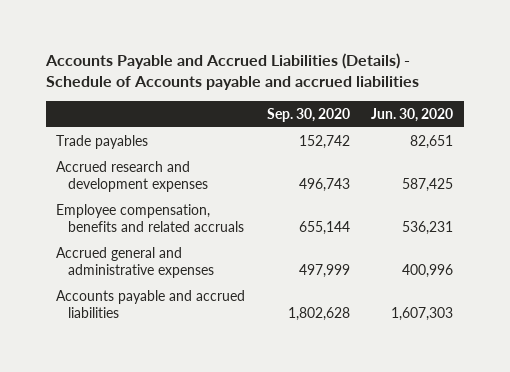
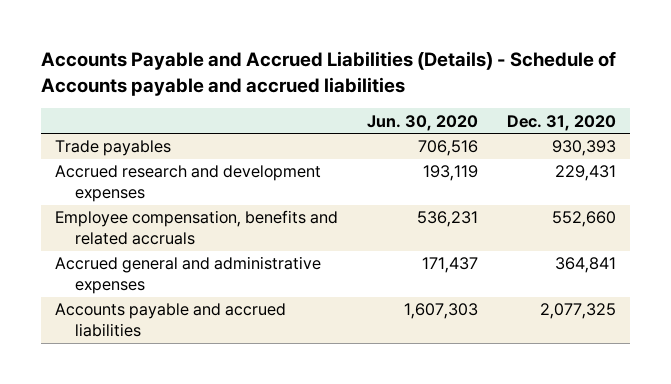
[266,107,350,122] Sep. 30, 2020 -> none
none -> [506,114,616,131] Dec. 31, 2020
[410,134,454,149] 82,651 -> [417,140,478,157] 706,516
[402,177,454,192] 587,425 -> [422,165,478,182] 193,119
[402,263,454,278] 400,996 -> [421,257,478,274] 171,437

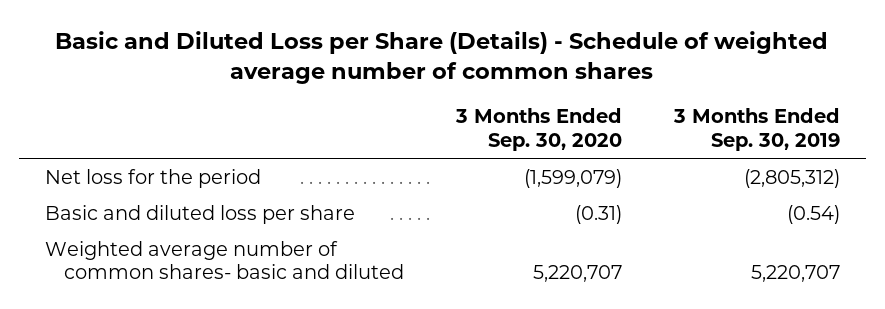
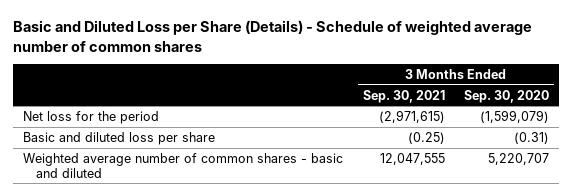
[672,108,840,152] 3 Months Ended Sep. 30, 2019 -> none
none -> [362,89,445,103] Sep. 30, 2021
[45,240,404,280] Weighted average number of common shares- basic and diluted -> [22,152,343,178] Weighted average number of common shares - basic and diluted

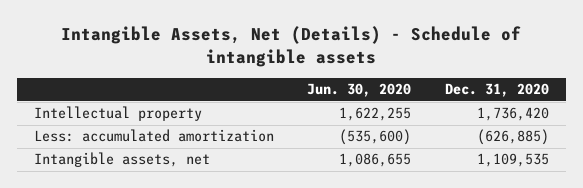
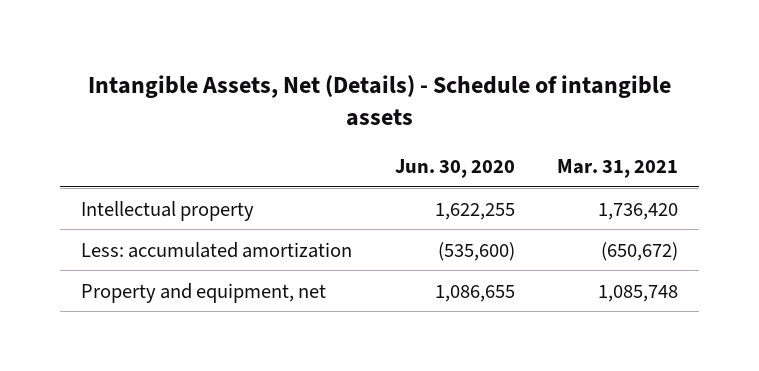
[444,83,549,98] Dec. 31, 2020 -> none
none -> [556,158,678,178] Mar. 31, 2021
[34,152,211,168] Intangible assets, net -> [81,282,327,303] Property and equipment, net

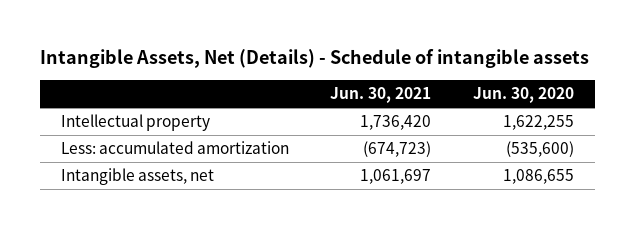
[556,158,678,178] Mar. 31, 2021 -> none
none -> [330,87,432,104] Jun. 30, 2021
[81,282,327,303] Property and equipment, net -> [60,168,214,186] Intangible assets, net

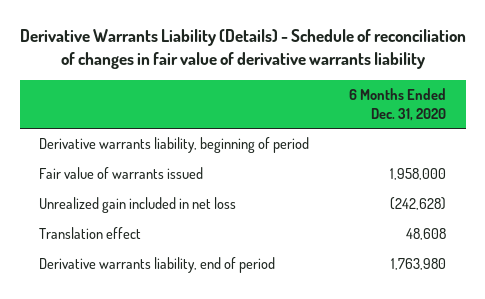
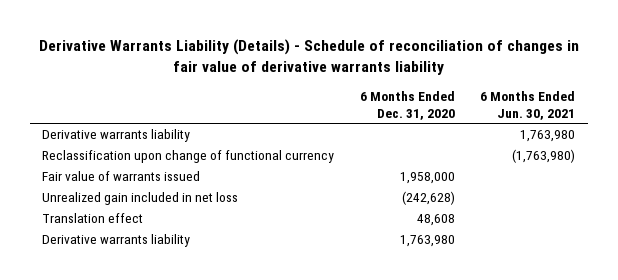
none -> [480,90,576,120] 6 Months Ended Jun. 30, 2021
[39,137,310,154] Derivative warrants liability, beginning of period -> [42,129,191,143] Derivative warrants liability
none -> [42,150,335,164] Reclassification upon change of functional currency
[39,257,276,274] Derivative warrants liability, end of period -> [42,234,191,248] Derivative warrants liability

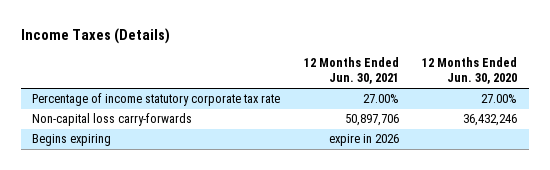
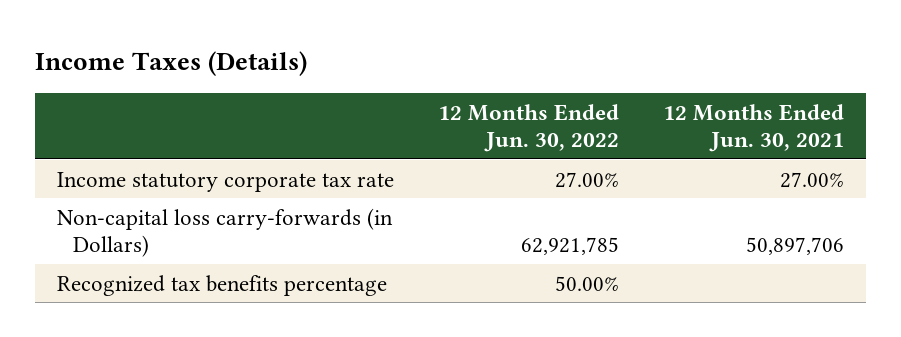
[422,56,518,85] 12 Months Ended Jun. 30, 2020 -> none
none -> [438,103,620,153] 12 Months Ended Jun. 30, 2022
[32,134,112,147] Begins expiring -> none
[32,93,281,107] Percentage of income statutory corporate tax rate -> [56,171,394,192] Income statutory corporate tax rate
[32,113,193,127] Non-capital loss carry-forwards -> [56,207,393,257] Non-capital loss carry-forwards (in Dollars)
none -> [56,274,387,296] Recognized tax benefits percentage

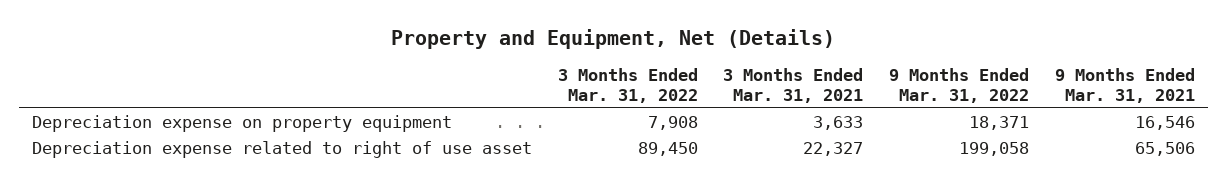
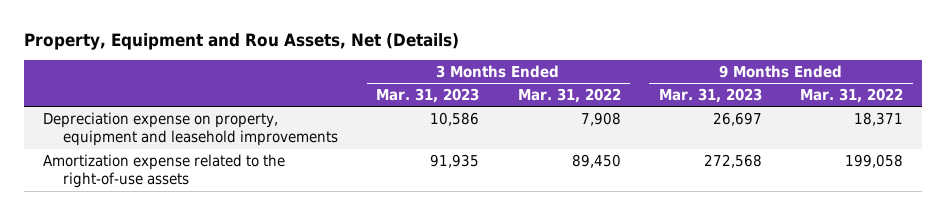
[391,28,836,49] Property and Equipment, Net (Details) -> [23,32,459,50] Property, Equipment and Rou Assets, Net (Details)
[723,67,864,104] 3 Months Ended Mar. 31, 2021 -> none
[1055,67,1196,104] 9 Months Ended Mar. 31, 2021 -> none
none -> [376,87,480,103] Mar. 31, 2023
none -> [658,87,762,103] Mar. 31, 2023
[31,115,452,133] Depreciation expense on property equipment -> [42,111,339,147] Depreciation expense on property, equipment and leasehold improvements
[31,141,532,159] Depreciation expense related to right of use asset -> [42,153,285,189] Amortization expense related to the right-of-use assets

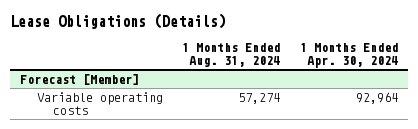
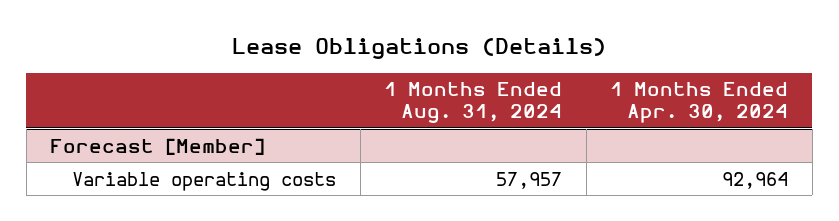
[238,93,281,105] 57,274 -> [496,171,563,189] 57,957

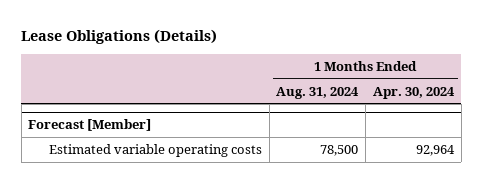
[72,171,337,191] Variable operating costs -> [48,144,262,158] Estimated variable operating costs
[496,171,563,189] 57,957 -> [320,145,359,157] 78,500

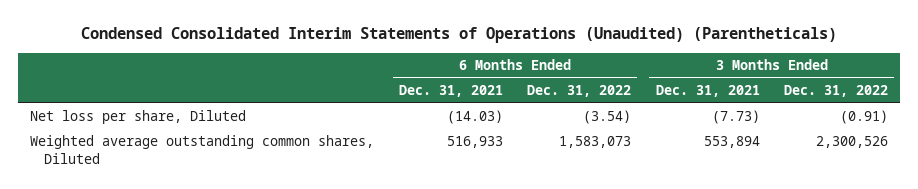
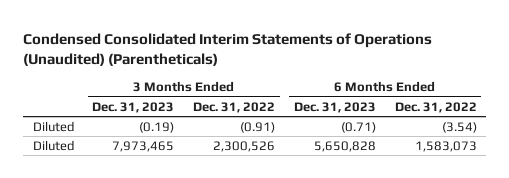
[398,85,503,98] Dec. 31, 2021 -> none
[655,85,760,98] Dec. 31, 2021 -> none
none -> [92,101,175,113] Dec. 31, 2023
none -> [293,101,376,113] Dec. 31, 2023
[30,110,247,125] Net loss per share, Diluted -> [32,121,74,133] Diluted
[30,135,375,164] Weighted average outstanding common shares, Diluted -> [32,140,74,152] Diluted

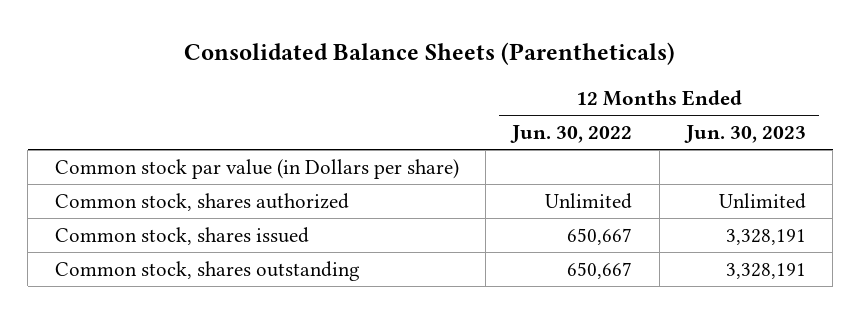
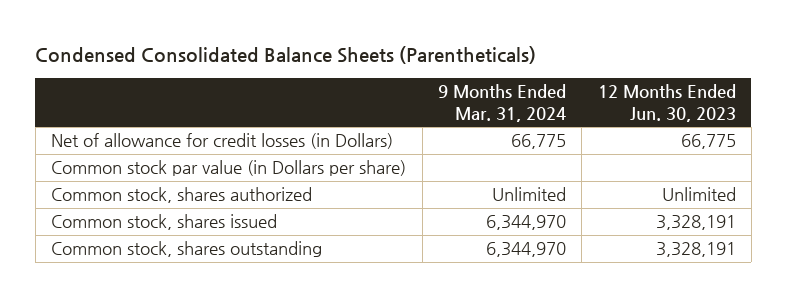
[184,42,676,66] Consolidated Balance Sheets (Parentheticals) -> [35,46,537,65] Condensed Consolidated Balance Sheets (Parentheticals)
[510,125,633,144] Jun. 30, 2022 -> none
none -> [437,84,566,122] 9 Months Ended Mar. 31, 2024
none -> [51,133,394,150] Net of allowance for credit losses (in Dollars)

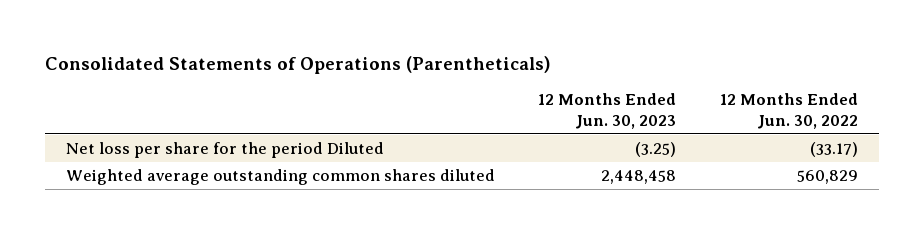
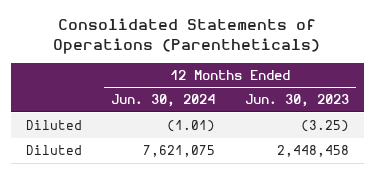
[719,93,858,129] 12 Months Ended Jun. 30, 2022 -> none
none -> [111,94,216,108] Jun. 30, 2024
[66,142,385,159] Net loss per share for the period Diluted -> [25,120,82,131] Diluted
[66,169,496,186] Weighted average outstanding common shares diluted -> [25,145,82,156] Diluted

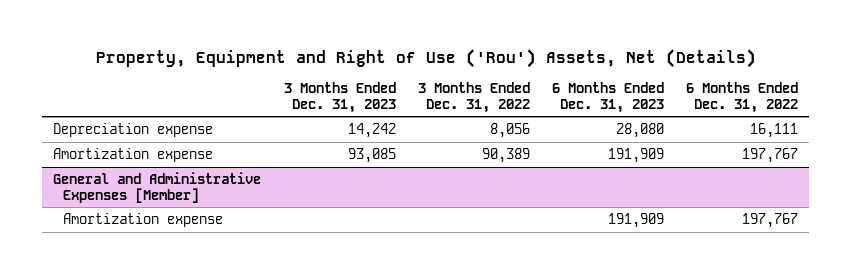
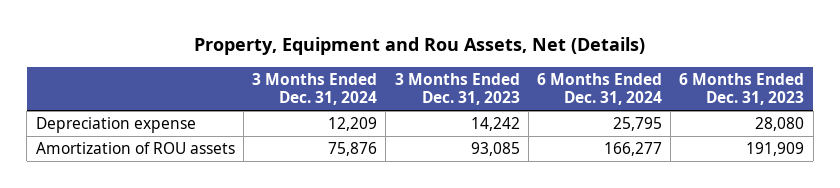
[95,48,756,68] Property, Equipment and Right of Use ('Rou') Assets, Net (Details) -> [194,37,646,56] Property, Equipment and Rou Assets, Net (Details)
[417,81,530,113] 3 Months Ended Dec. 31, 2022 -> none
[686,81,799,113] 6 Months Ended Dec. 31, 2022 -> none
none -> [252,72,378,106] 3 Months Ended Dec. 31, 2024
none -> [537,72,663,106] 6 Months Ended Dec. 31, 2024
[53,171,262,203] General and Administrative Expenses [Member] -> none
[62,212,223,227] Amortization expense -> none
[53,147,214,162] Amortization expense -> [35,142,235,155] Amortization of ROU assets

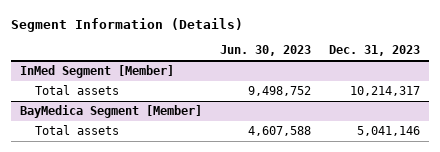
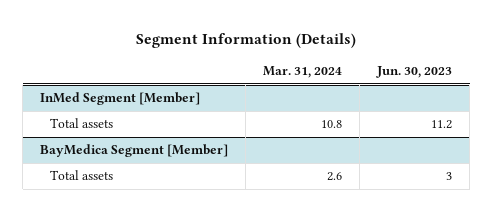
[329,45,421,57] Dec. 31, 2023 -> none
none -> [263,65,343,78] Mar. 31, 2024
[248,86,312,97] 9,498,752 -> [431,120,453,130] 11.2
[248,126,312,137] 4,607,588 -> [446,172,453,181] 3

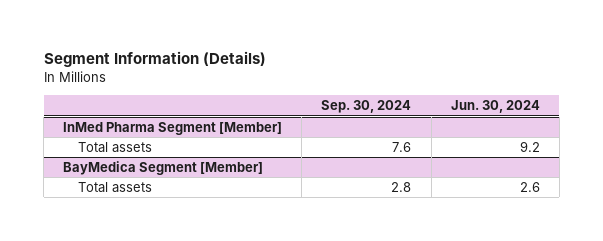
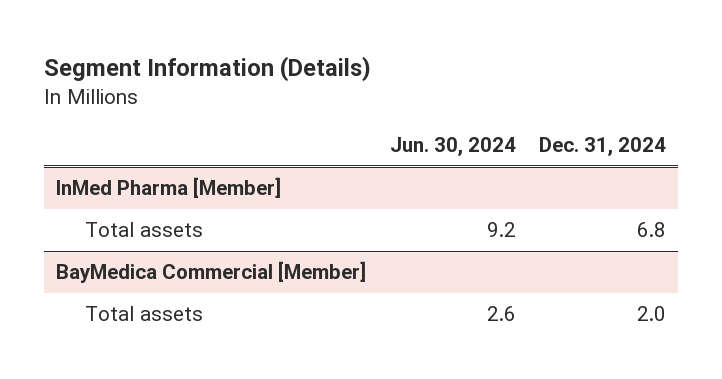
[321,100,412,114] Sep. 30, 2024 -> none
none -> [539,137,667,157] Dec. 31, 2024
[63,121,283,135] InMed Pharma Segment [Member] -> [55,177,281,199] InMed Pharma [Member]
[63,160,264,175] BayMedica Segment [Member] -> [55,261,366,284] BayMedica Commercial [Member]

